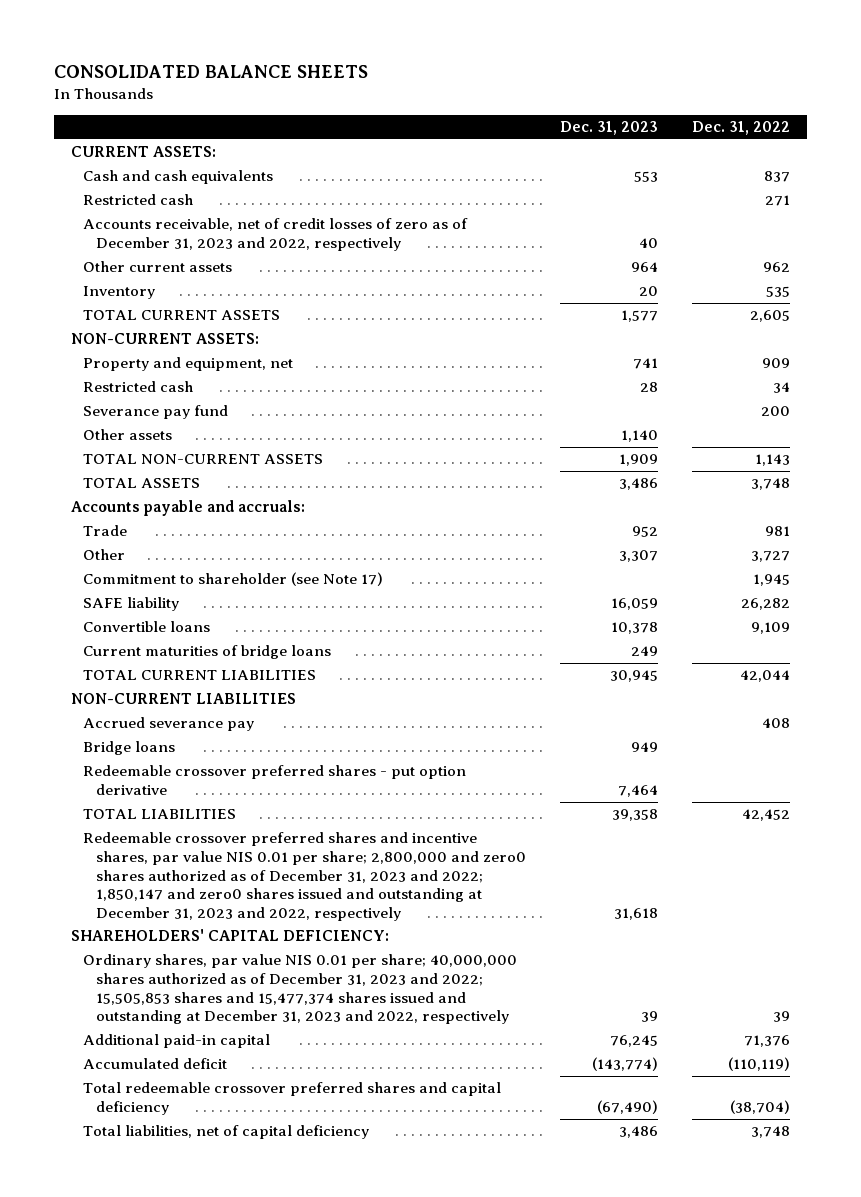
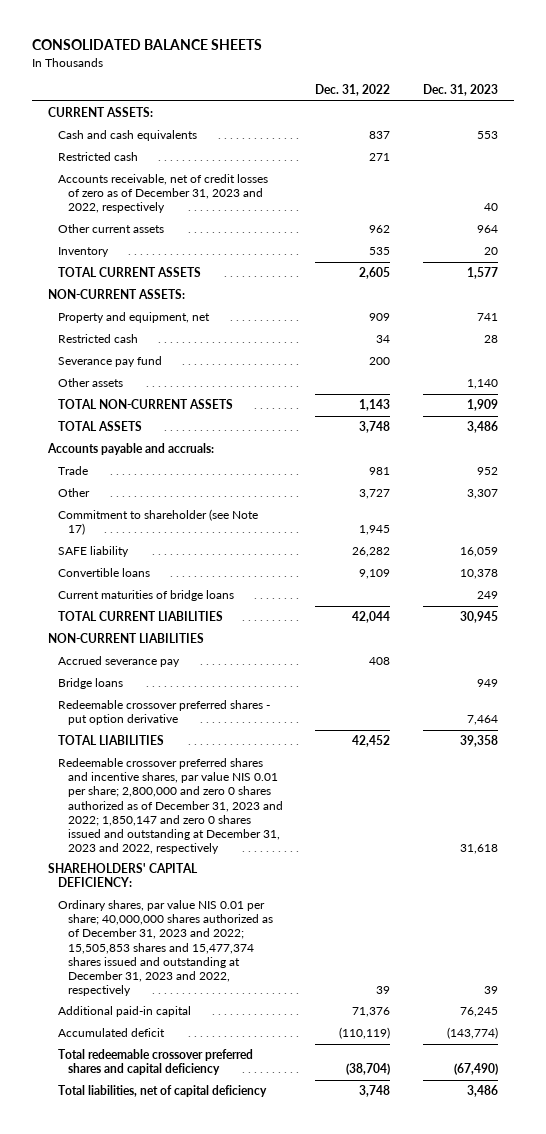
[83,832,526,921] Redeemable crossover preferred shares and incentive shares, par value NIS 0.01 per share; 2,800,000 and zero0 shares authorized as of December 31, 2023 and 2022; 1,850,147 and zero0 shares issued and outstanding at December 31, 2023 and 2022, respectively -> [57,758,283,855] Redeemable crossover preferred shares and incentive shares, par value NIS 0.01 per share; 2,800,000 and zero 0 shares authorized as of December 31, 2023 and 2022; 1,850,147 and zero 0 shares issued and outstanding at December 31, 2023 and 2022, respectively

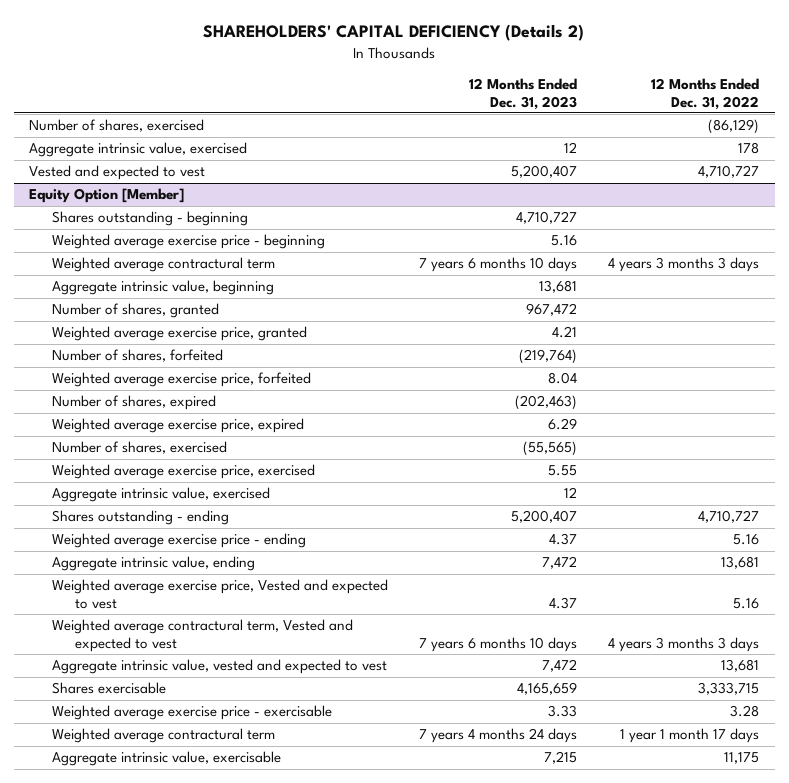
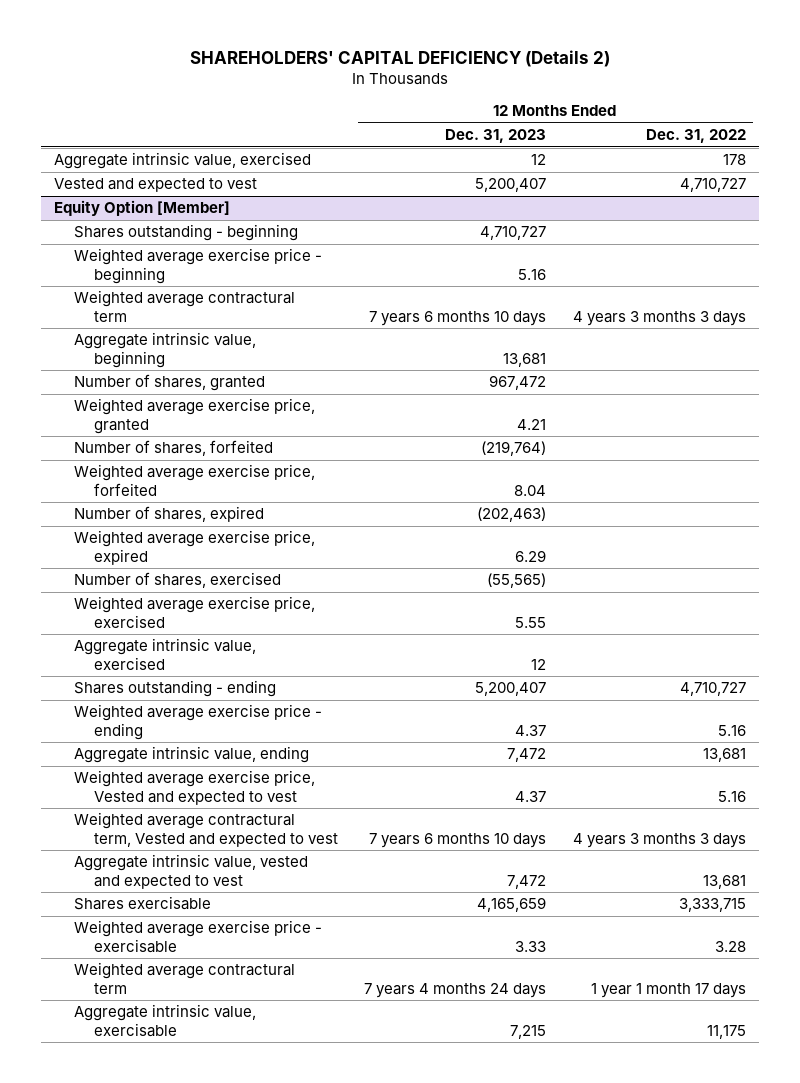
[29,119,205,133] Number of shares, exercised -> none

